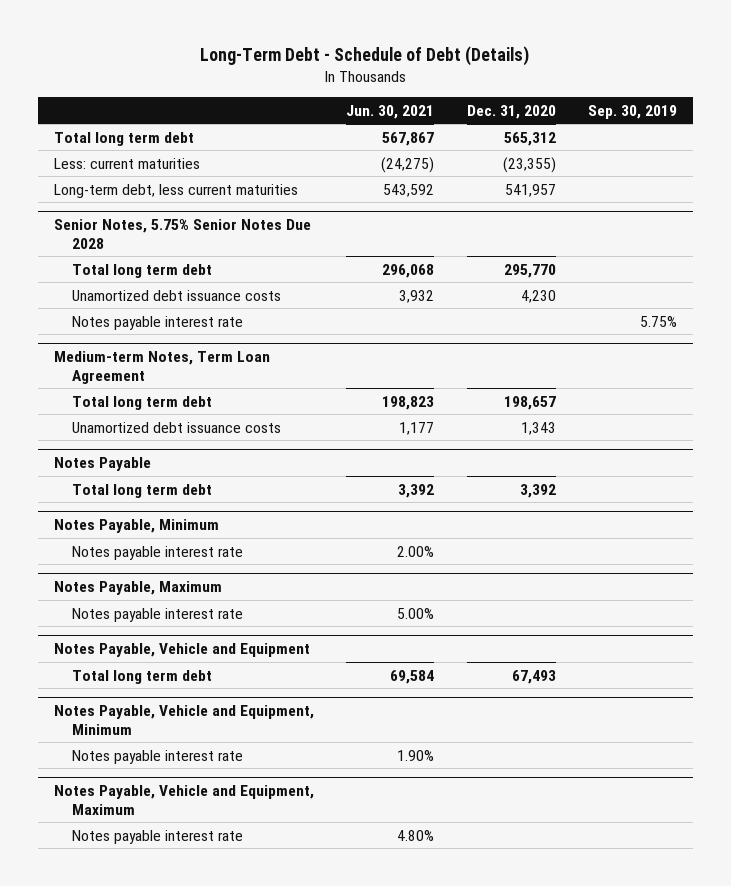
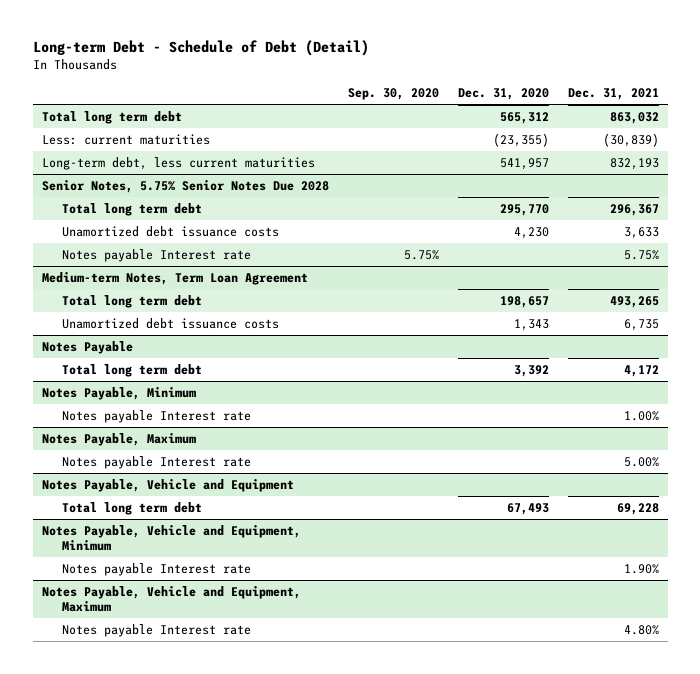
[200,46,530,67] Long-Term Debt - Schedule of Debt (Details) -> [32,39,369,56] Long-term Debt - Schedule of Debt (Detail)
[346,104,435,119] Jun. 30, 2021 -> none
[588,104,678,119] Sep. 30, 2019 -> none
none -> [347,88,439,101] Sep. 30, 2020
none -> [567,88,659,101] Dec. 31, 2021
[72,315,244,330] Notes payable interest rate -> [61,248,251,262] Notes payable Interest rate
[72,545,244,560] Notes payable interest rate -> [61,409,251,423] Notes payable Interest rate
[72,607,244,622] Notes payable interest rate -> [61,455,251,469] Notes payable Interest rate
[72,749,244,764] Notes payable interest rate -> [61,562,251,576] Notes payable Interest rate
[72,829,244,844] Notes payable interest rate -> [61,623,251,637] Notes payable Interest rate

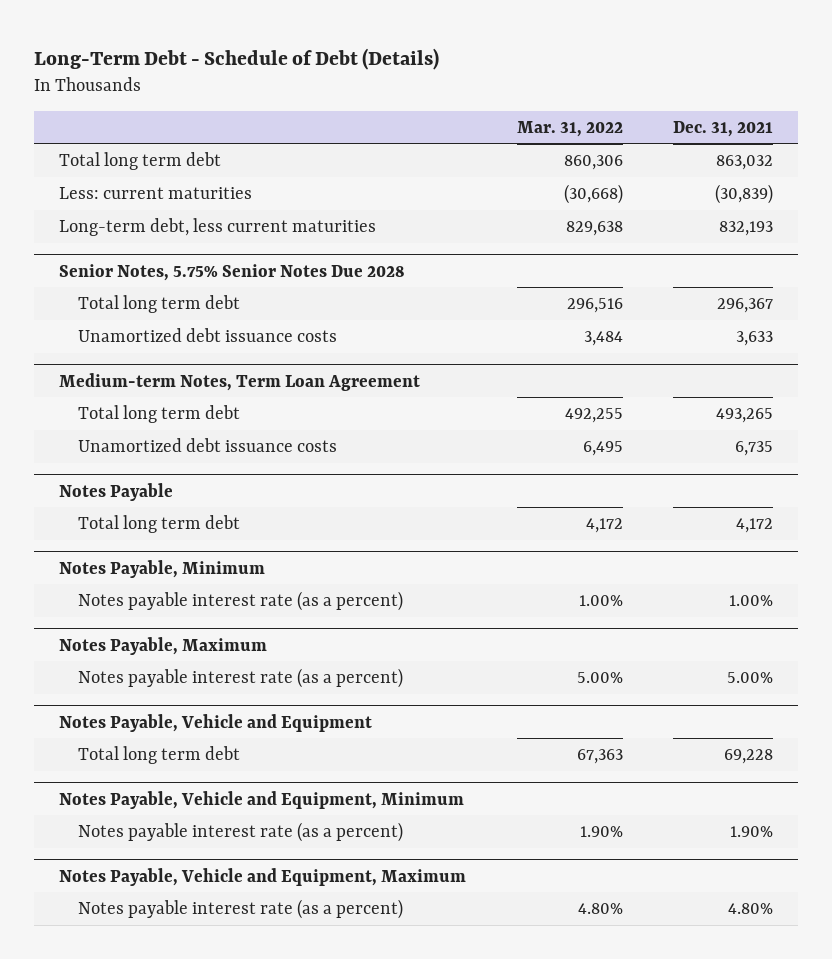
[32,39,369,56] Long-term Debt - Schedule of Debt (Detail) -> [34,47,440,70] Long-Term Debt - Schedule of Debt (Details)
[347,88,439,101] Sep. 30, 2020 -> none
[457,88,549,101] Dec. 31, 2020 -> none
none -> [516,120,623,137] Mar. 31, 2022
[61,248,251,262] Notes payable Interest rate -> none
[61,409,251,423] Notes payable Interest rate -> [78,590,404,611] Notes payable interest rate (as a percent)
[61,455,251,469] Notes payable Interest rate -> [78,667,404,688] Notes payable interest rate (as a percent)
[61,562,251,576] Notes payable Interest rate -> [78,821,404,842] Notes payable interest rate (as a percent)
[61,623,251,637] Notes payable Interest rate -> [78,898,404,919] Notes payable interest rate (as a percent)

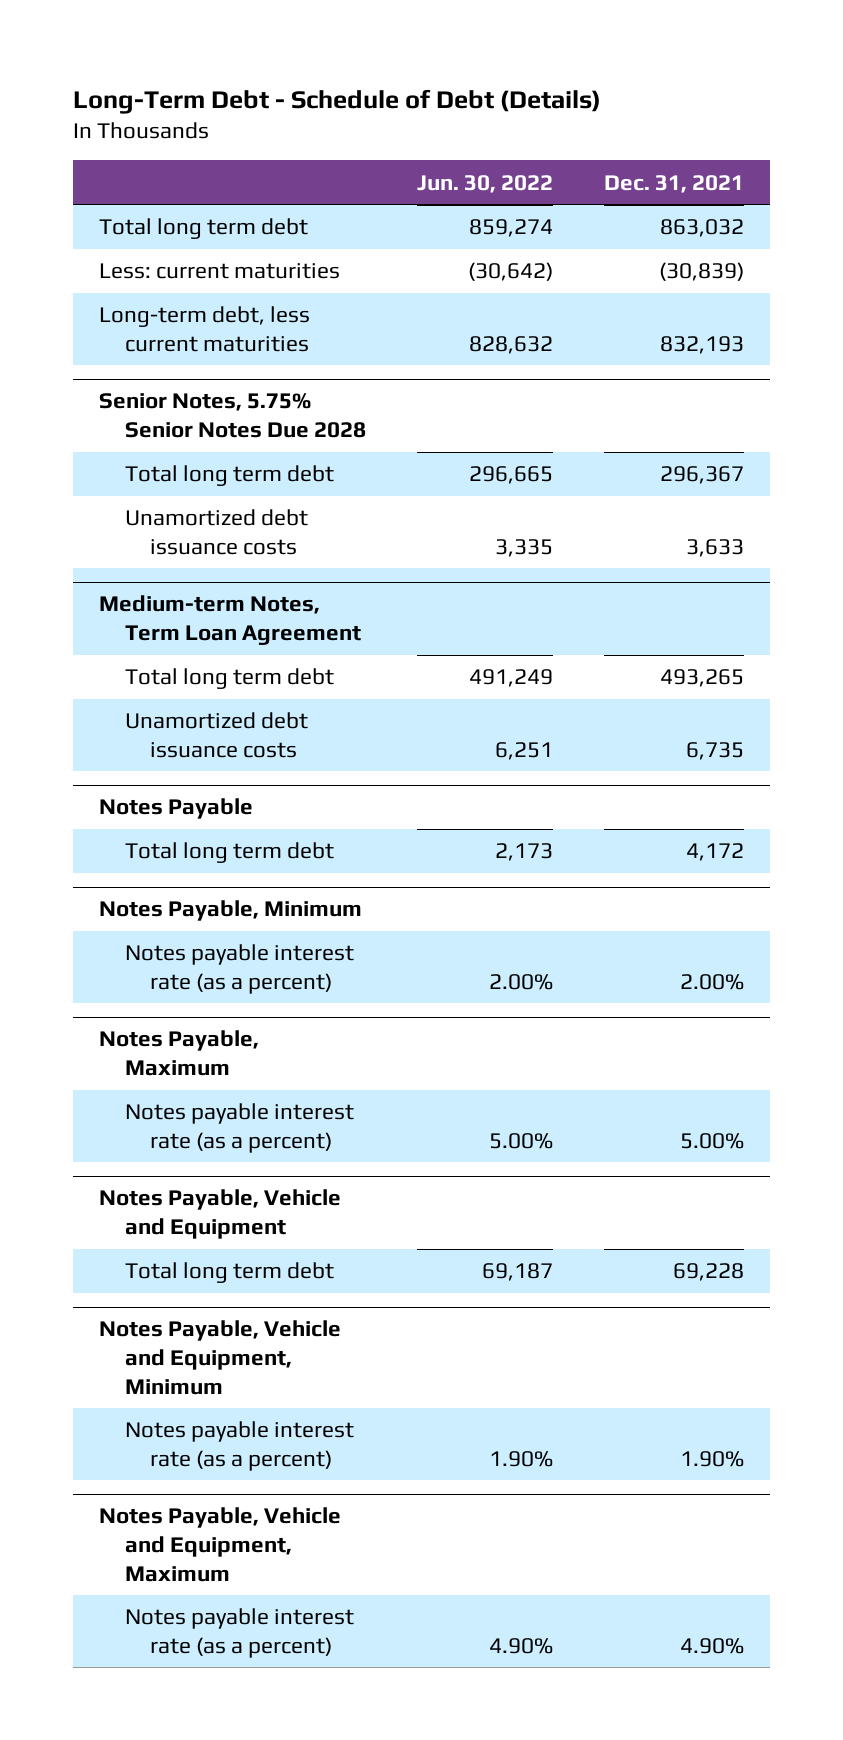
[516,120,623,137] Mar. 31, 2022 -> none
none -> [417,174,554,193] Jun. 30, 2022
[728,594,773,606] 1.00% -> [680,973,745,990] 2.00%
[727,902,773,914] 4.80% -> [680,1637,745,1654] 4.90%

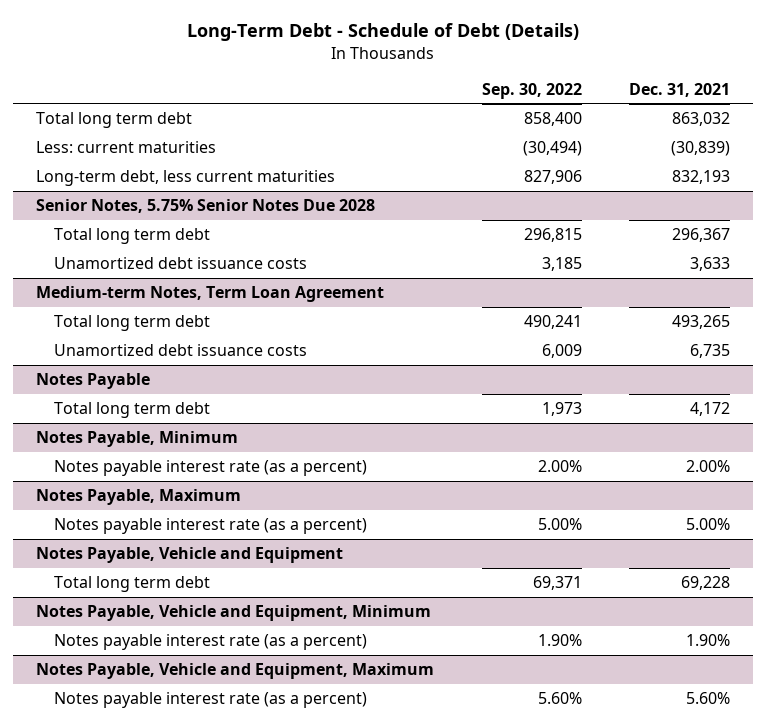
[417,174,554,193] Jun. 30, 2022 -> none
none -> [481,82,582,99] Sep. 30, 2022
[680,1637,745,1654] 4.90% -> [685,692,730,705] 5.60%

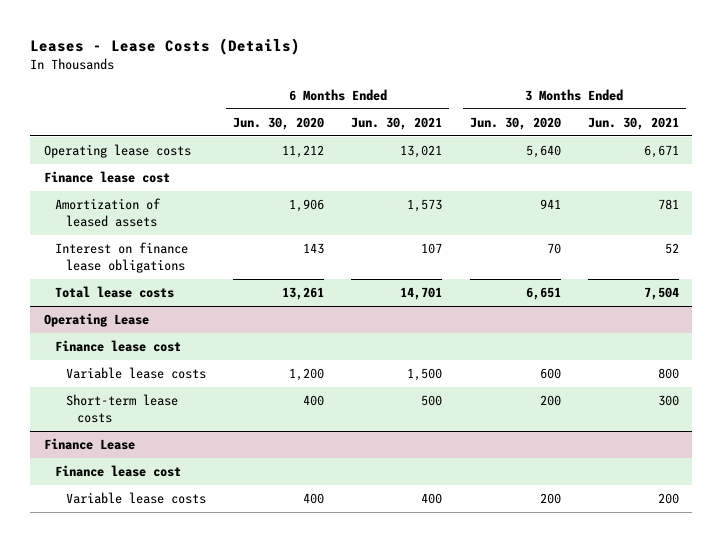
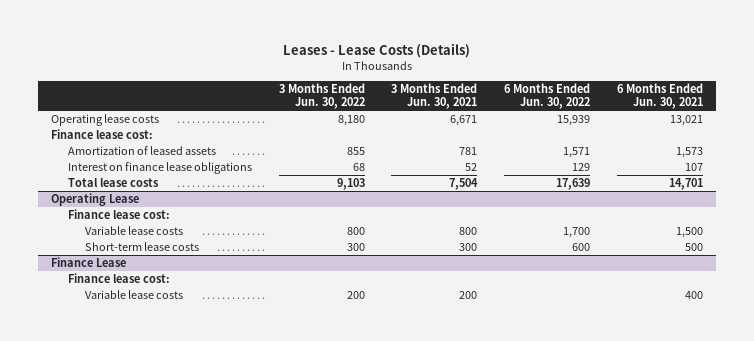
[233,116,325,130] Jun. 30, 2020 -> none
[469,116,561,130] Jun. 30, 2020 -> none
none -> [278,83,365,110] 3 Months Ended Jun. 30, 2022
none -> [503,83,590,110] 6 Months Ended Jun. 30, 2022
[44,171,171,184] Finance lease cost -> [51,129,154,140] Finance lease cost:
[55,340,182,353] Finance lease cost -> [67,209,170,220] Finance lease cost:
[55,465,182,478] Finance lease cost -> [67,273,170,284] Finance lease cost:

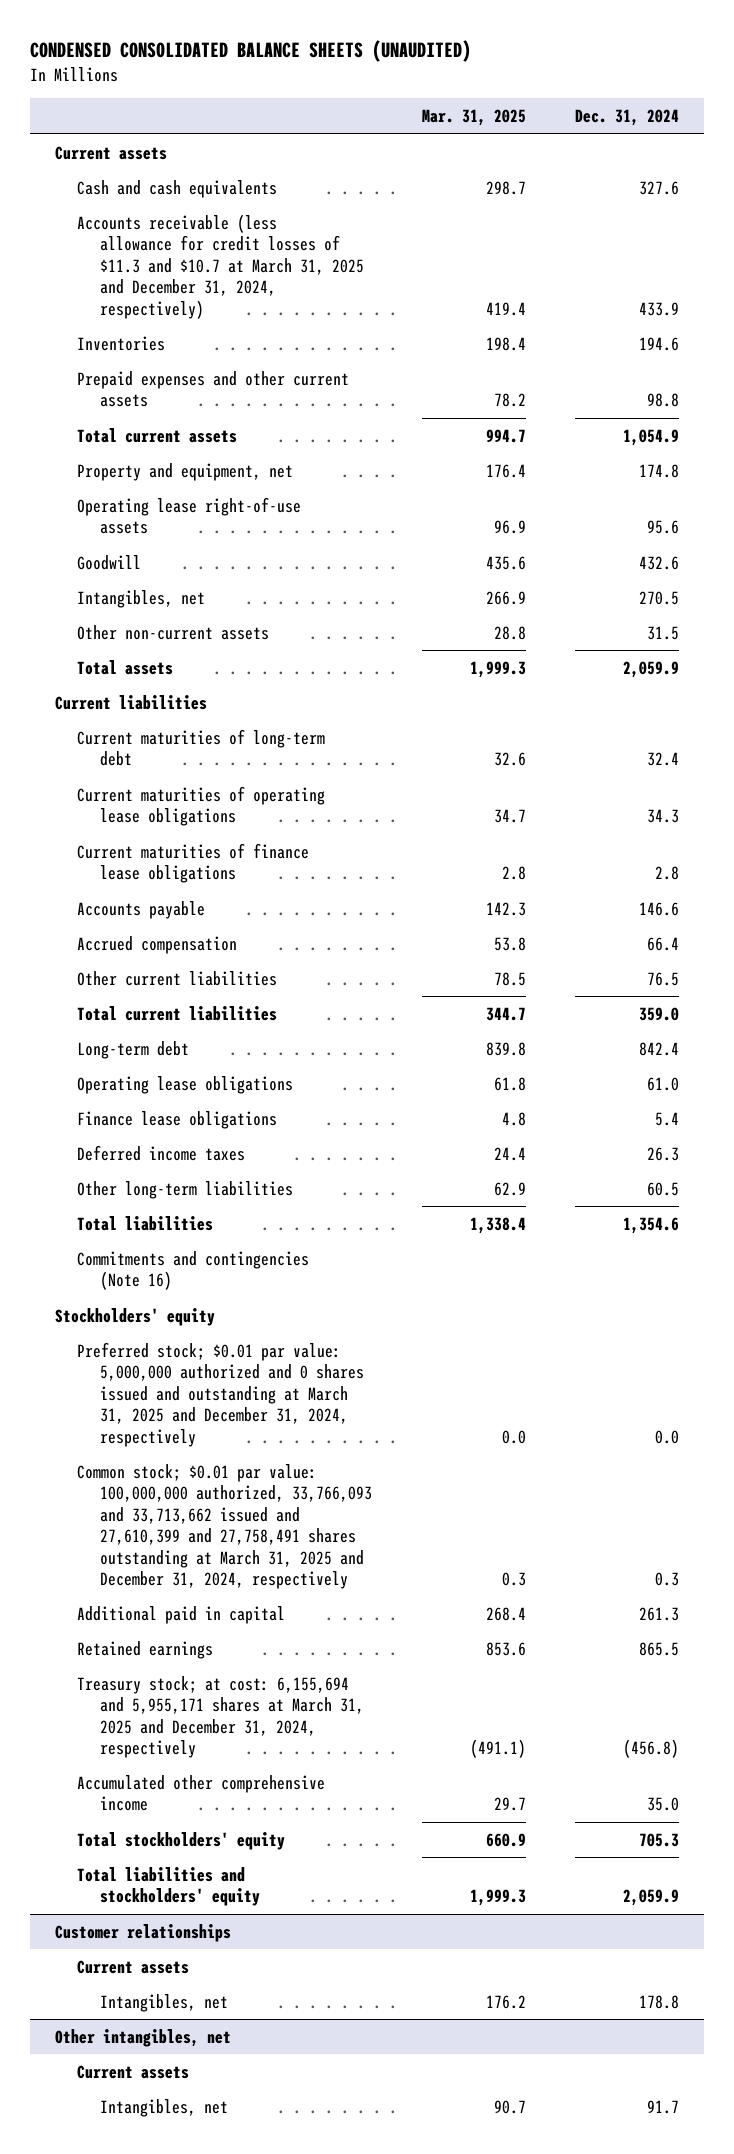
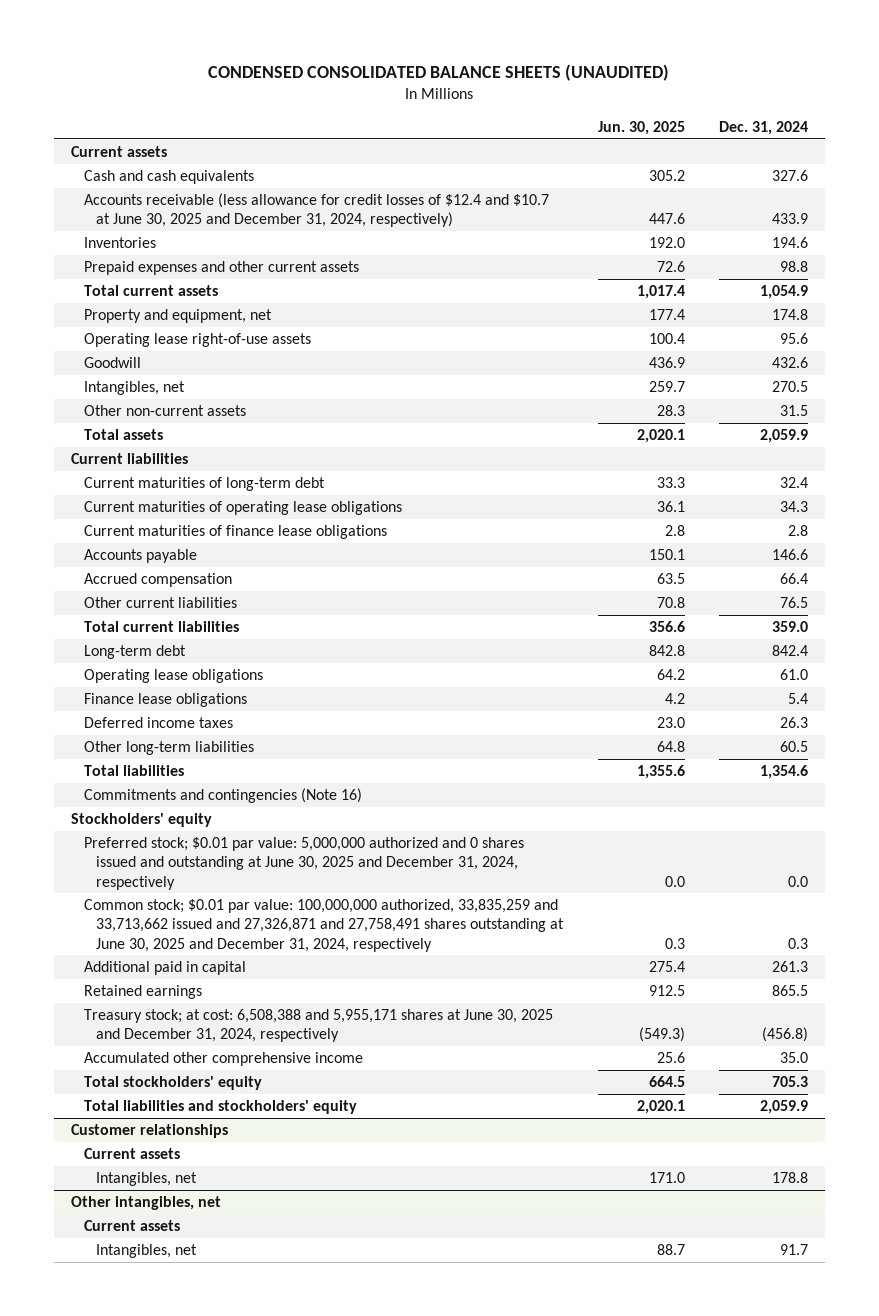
[421,109,526,127] Mar. 31, 2025 -> none
none -> [597,121,685,136] Jun. 30, 2025
[77,213,364,319] Accounts receivable (less allowance for credit losses of $11.3 and $10.7 at March 31, 2025 and December 31, 2024, respectively) -> [83,193,549,228] Accounts receivable (less allowance for credit losses of $12.4 and $10.7 at June 30, 2025 and December 31, 2024, respectively)
[77,1341,364,1447] Preferred stock; $0.01 par value: 5,000,000 authorized and 0 shares issued and outstanding at March 31, 2025 and December 31, 2024, respectively -> [83,837,524,890] Preferred stock; $0.01 par value: 5,000,000 authorized and 0 shares issued and outstanding at June 30, 2025 and December 31, 2024, respectively
[77,1463,372,1589] Common stock; $0.01 par value: 100,000,000 authorized, 33,766,093 and 33,713,662 issued and 27,610,399 and 27,758,491 shares outstanding at March 31, 2025 and December 31, 2024, respectively -> [83,899,565,952] Common stock; $0.01 par value: 100,000,000 authorized, 33,835,259 and 33,713,662 issued and 27,326,871 and 27,758,491 shares outstanding at June 30, 2025 and December 31, 2024, respectively
[77,1675,364,1759] Treasury stock; at cost: 6,155,694 and 5,955,171 shares at March 31, 2025 and December 31, 2024, respectively -> [83,1009,553,1043] Treasury stock; at cost: 6,508,388 and 5,955,171 shares at June 30, 2025 and December 31, 2024, respectively

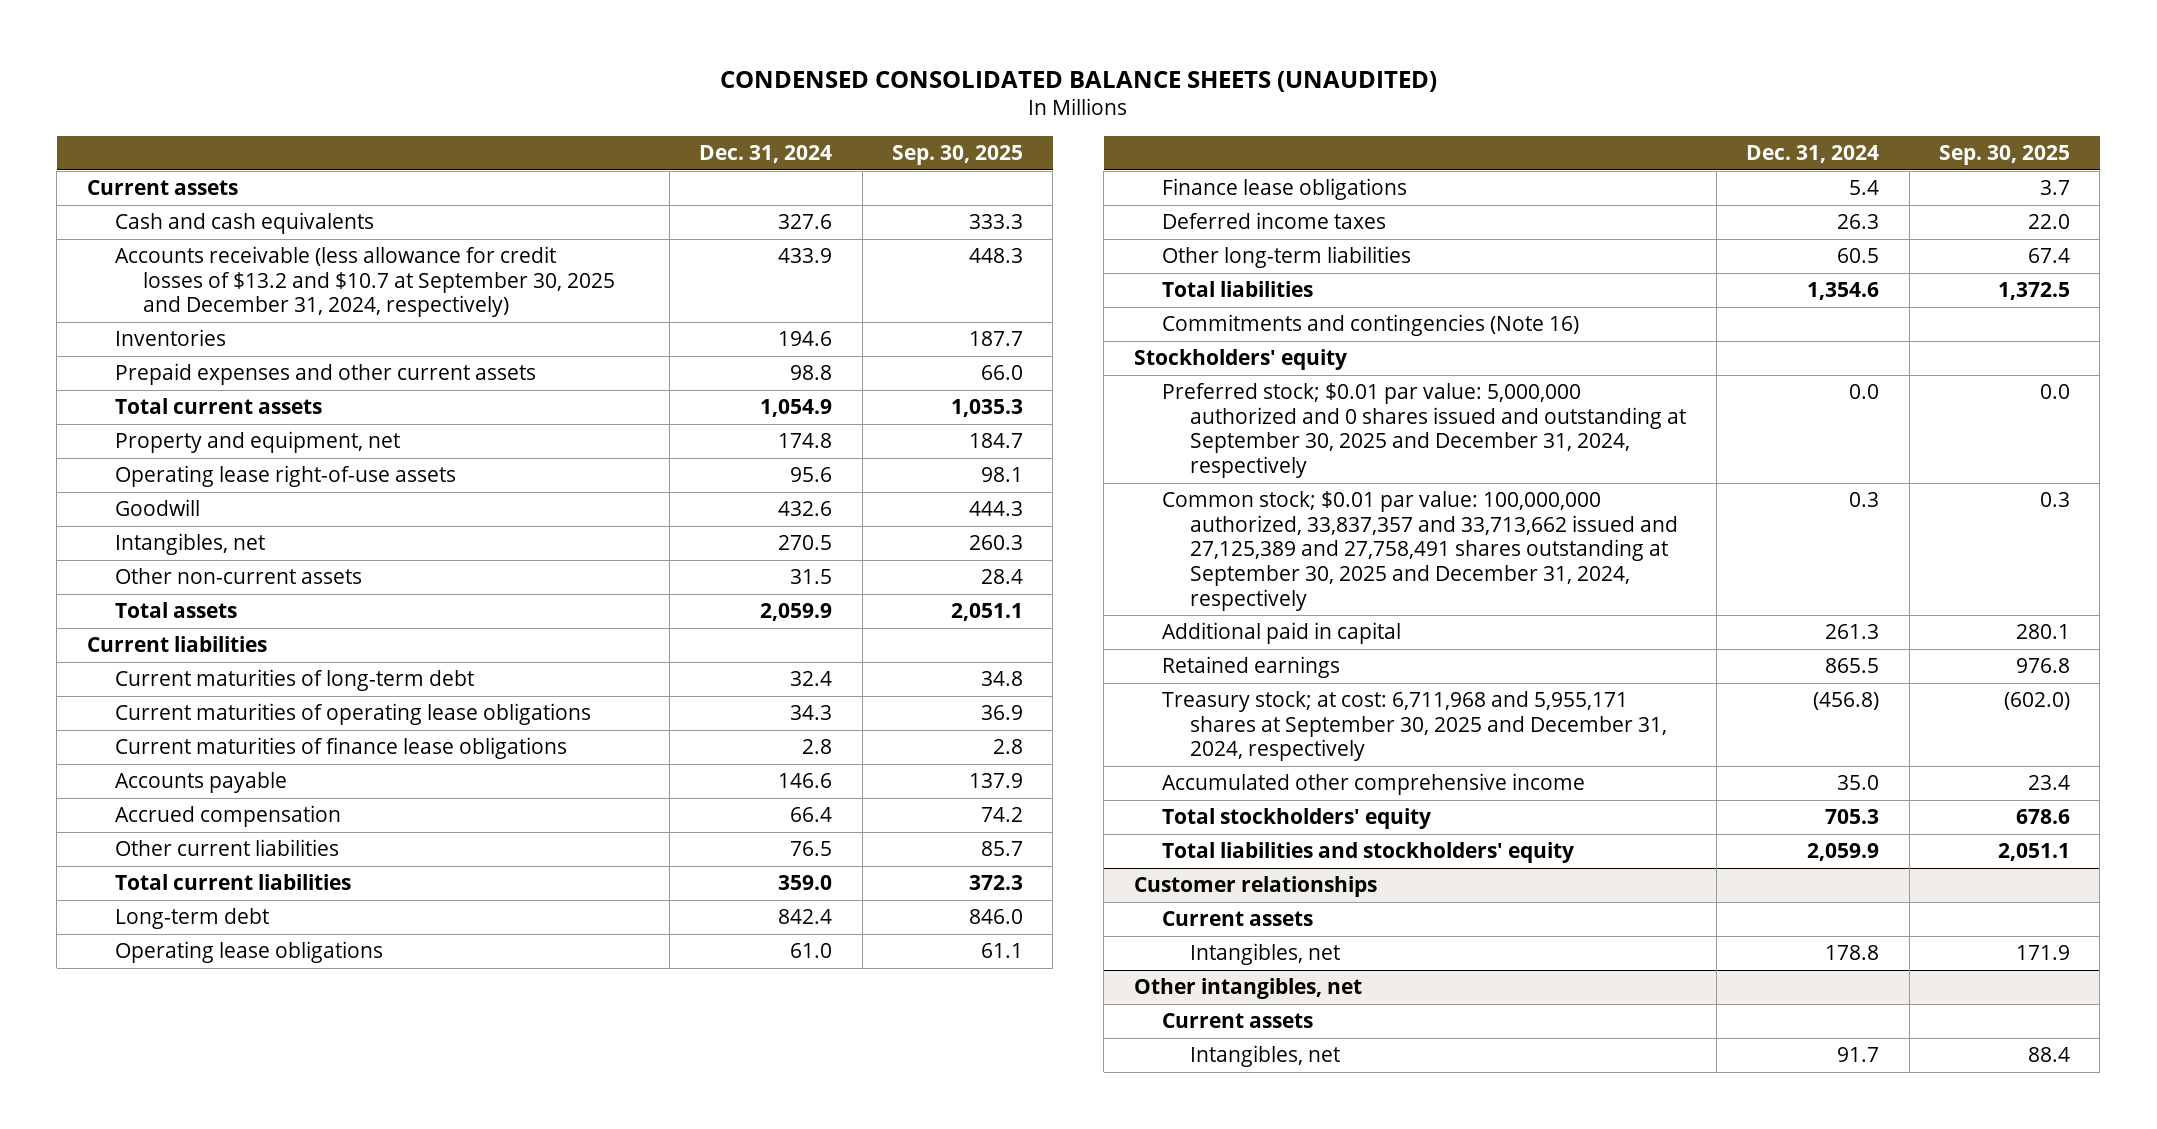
[597,121,685,136] Jun. 30, 2025 -> none
none -> [891,144,1023,165] Sep. 30, 2025
[83,193,549,228] Accounts receivable (less allowance for credit losses of $12.4 and $10.7 at June 30, 2025 and December 31, 2024, respectively) -> [114,246,616,318] Accounts receivable (less allowance for credit losses of $13.2 and $10.7 at September 30, 2025 and December 31, 2024, respectively)
[83,837,524,890] Preferred stock; $0.01 par value: 5,000,000 authorized and 0 shares issued and outstanding at June 30, 2025 and December 31, 2024, respectively -> [1161,383,1687,478] Preferred stock; $0.01 par value: 5,000,000 authorized and 0 shares issued and outstanding at September 30, 2025 and December 31, 2024, respectively
[83,899,565,952] Common stock; $0.01 par value: 100,000,000 authorized, 33,835,259 and 33,713,662 issued and 27,326,871 and 27,758,491 shares outstanding at June 30, 2025 and December 31, 2024, respectively -> [1161,491,1679,611] Common stock; $0.01 par value: 100,000,000 authorized, 33,837,357 and 33,713,662 issued and 27,125,389 and 27,758,491 shares outstanding at September 30, 2025 and December 31, 2024, respectively
[83,1009,553,1043] Treasury stock; at cost: 6,508,388 and 5,955,171 shares at June 30, 2025 and December 31, 2024, respectively -> [1161,691,1668,762] Treasury stock; at cost: 6,711,968 and 5,955,171 shares at September 30, 2025 and December 31, 2024, respectively

